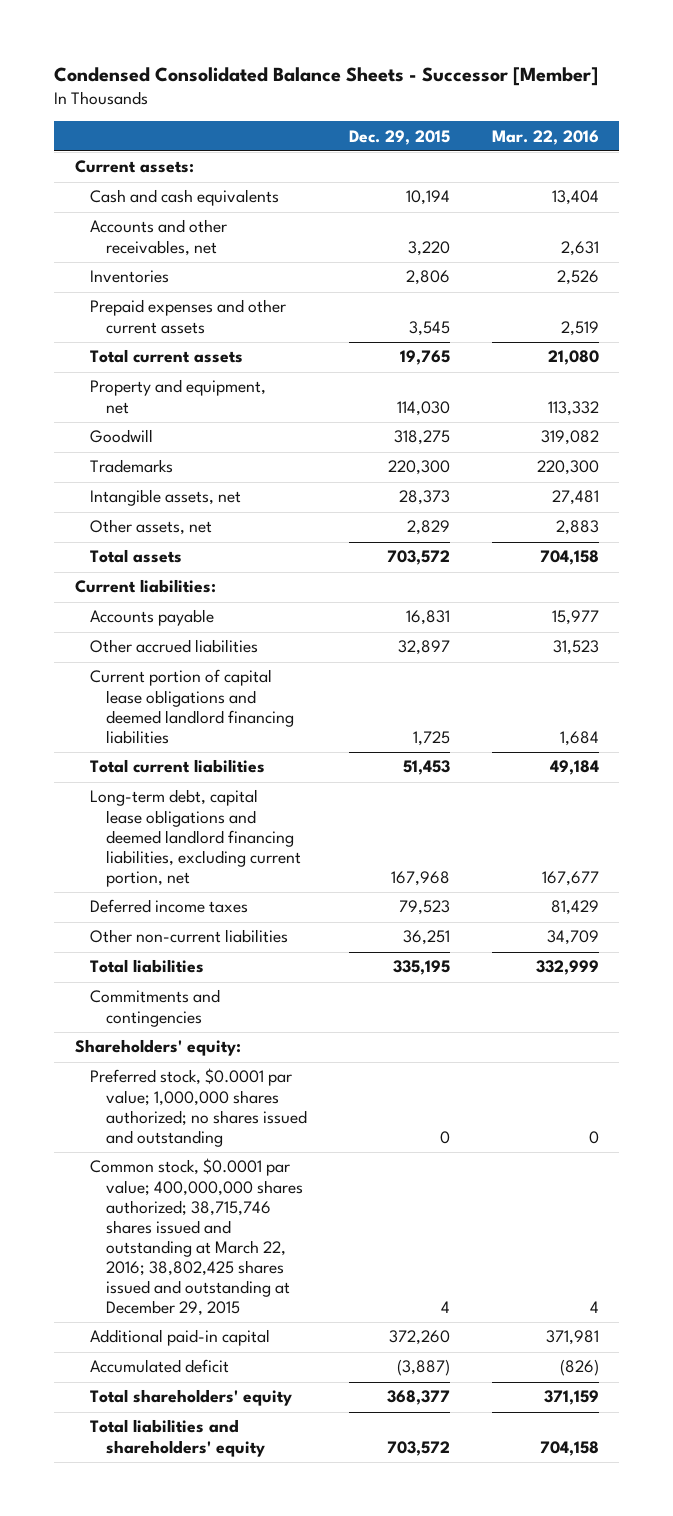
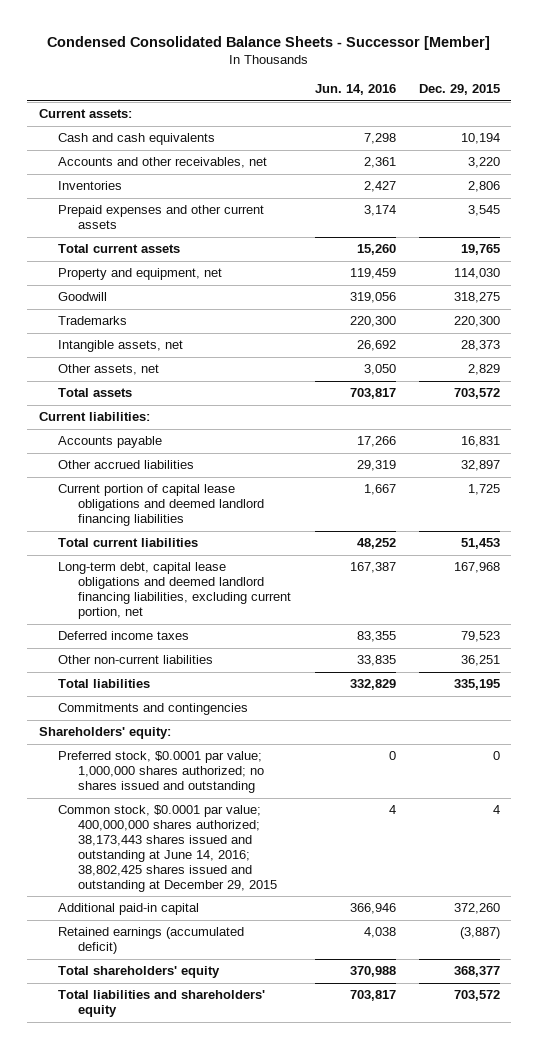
[491,129,599,145] Mar. 22, 2016 -> none
none -> [314,84,396,96] Jun. 14, 2016
[90,1158,304,1316] Common stock, $0.0001 par value; 400,000,000 shares authorized; 38,715,746 shares issued and outstanding at March 22, 2016; 38,802,425 shares issued and outstanding at December 29, 2015 -> [58,805,278,892] Common stock, $0.0001 par value; 400,000,000 shares authorized; 38,173,443 shares issued and outstanding at June 14, 2016; 38,802,425 shares issued and outstanding at December 29, 2015
[90,1359,230,1374] Accumulated deficit -> [58,927,245,955] Retained earnings (accumulated deficit)

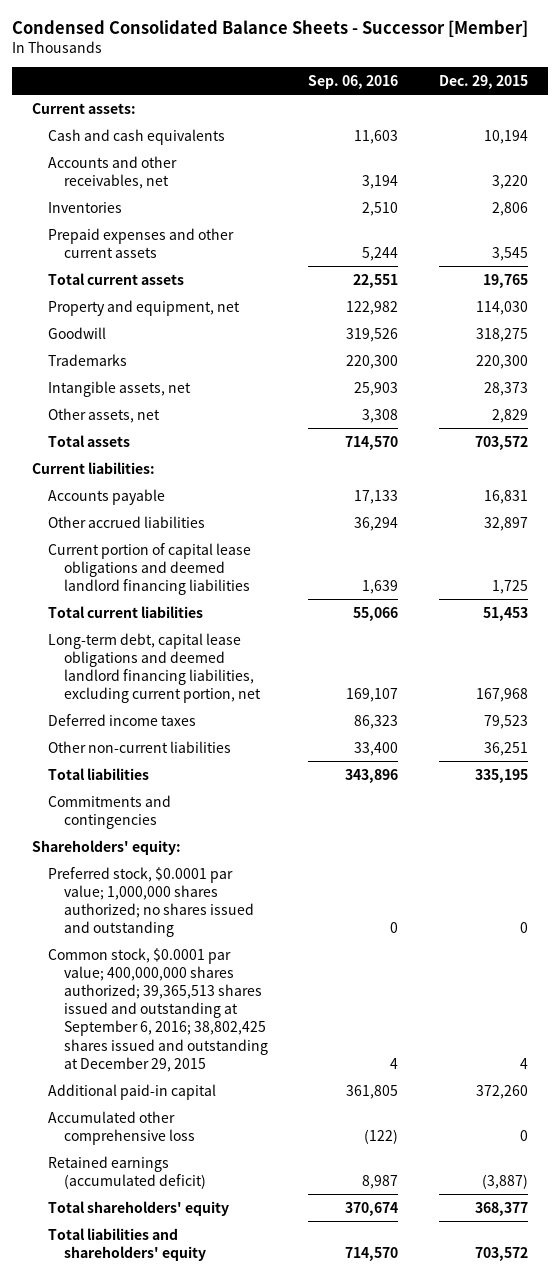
[314,84,396,96] Jun. 14, 2016 -> none
none -> [308,74,399,89] Sep. 06, 2016
[58,805,278,892] Common stock, $0.0001 par value; 400,000,000 shares authorized; 38,173,443 shares issued and outstanding at June 14, 2016; 38,802,425 shares issued and outstanding at December 29, 2015 -> [47,947,268,1072] Common stock, $0.0001 par value; 400,000,000 shares authorized; 39,365,513 shares issued and outstanding at September 6, 2016; 38,802,425 shares issued and outstanding at December 29, 2015
none -> [47,1110,195,1145] Accumulated other comprehensive loss

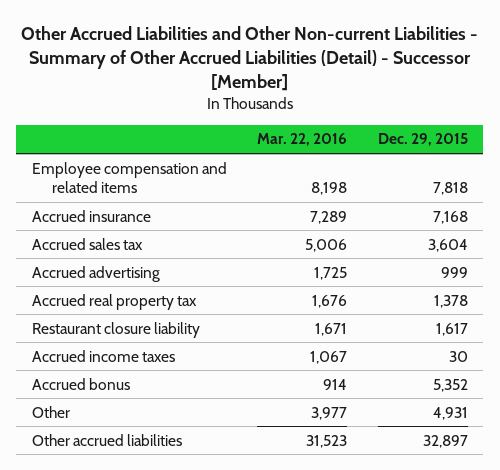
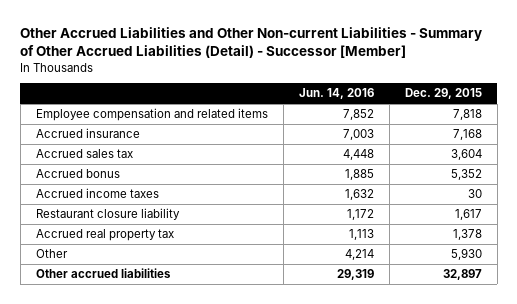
[257,133,348,147] Mar. 22, 2016 -> none
none -> [298,88,374,100] Jun. 14, 2016
[31,265,160,282] Accrued advertising -> none
[31,349,175,362] Accrued income taxes -> [35,188,159,199] Accrued income taxes
[31,321,200,338] Restaurant closure liability -> [35,208,180,221] Restaurant closure liability
[31,293,197,310] Accrued real property tax -> [35,229,174,242] Accrued real property tax
[432,406,468,420] 4,931 -> [450,248,482,261] 5,930

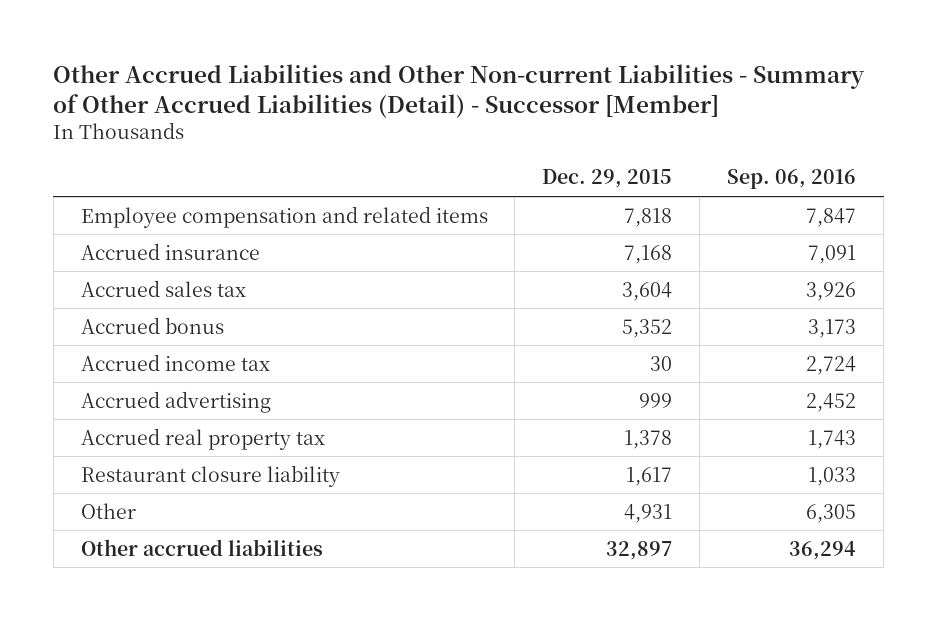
[298,88,374,100] Jun. 14, 2016 -> none
none -> [727,169,857,190] Sep. 06, 2016
[35,188,159,199] Accrued income taxes -> [80,353,270,371] Accrued income tax
none -> [80,390,271,413] Accrued advertising
[35,208,180,221] Restaurant closure liability -> [80,464,340,487] Restaurant closure liability
[450,248,482,261] 5,930 -> [624,503,673,523] 4,931

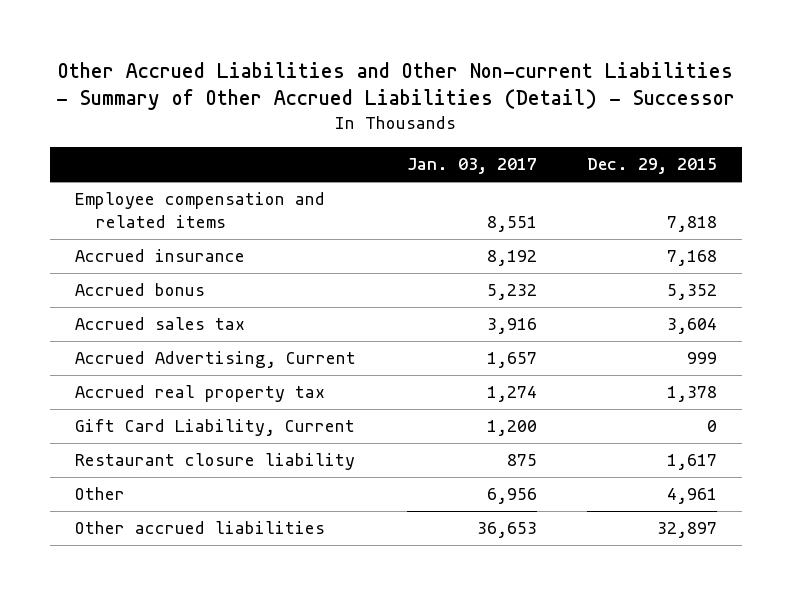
[53,64,866,119] Other Accrued Liabilities and Other Non-current Liabilities - Summary of Other Accrued Liabilities (Detail) - Successor [Member] -> [56,61,736,111] Other Accrued Liabilities and Other Non-current Liabilities - Summary of Other Accrued Liabilities (Detail) - Successor
[727,169,857,190] Sep. 06, 2016 -> none
none -> [406,158,537,175] Jan. 03, 2017
[80,353,270,371] Accrued income tax -> none
[80,279,246,297] Accrued sales tax -> [75,317,246,331] Accrued sales tax
[80,390,271,413] Accrued advertising -> [75,351,357,369] Accrued Advertising, Current
none -> [75,419,356,437] Gift Card Liability, Current
[624,503,673,523] 4,931 -> [667,488,718,505] 4,961

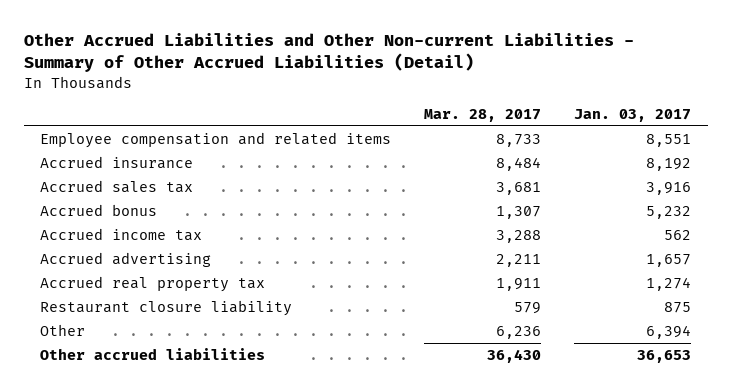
[56,61,736,111] Other Accrued Liabilities and Other Non-current Liabilities - Summary of Other Accrued Liabilities (Detail) - Successor -> [23,32,634,73] Other Accrued Liabilities and Other Non-current Liabilities - Summary of Other Accrued Liabilities (Detail)
[587,158,718,175] Dec. 29, 2015 -> none
none -> [424,109,542,123] Mar. 28, 2017
[75,283,206,297] Accrued bonus -> [40,203,158,216] Accrued bonus
none -> [40,227,203,241] Accrued income tax
[75,351,357,369] Accrued Advertising, Current -> [40,251,212,267] Accrued advertising
[75,419,356,437] Gift Card Liability, Current -> none
[486,488,537,505] 6,956 -> [646,324,692,339] 6,394

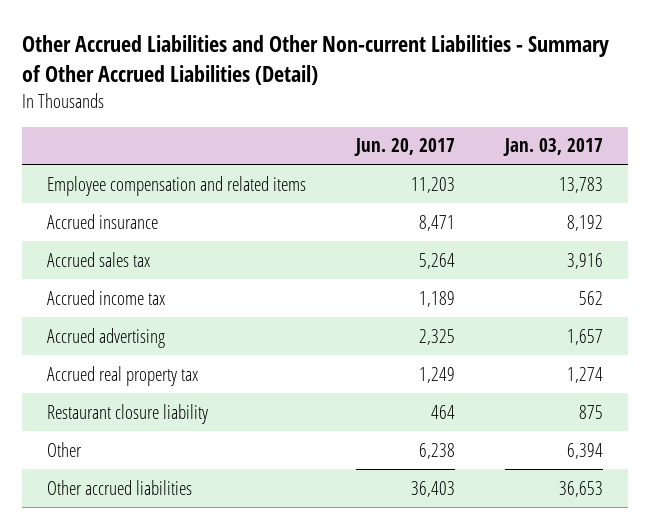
[424,109,542,123] Mar. 28, 2017 -> none
none -> [353,138,455,157] Jun. 20, 2017
[646,133,692,147] 8,551 -> [558,176,603,193] 13,783
[40,203,158,216] Accrued bonus -> none

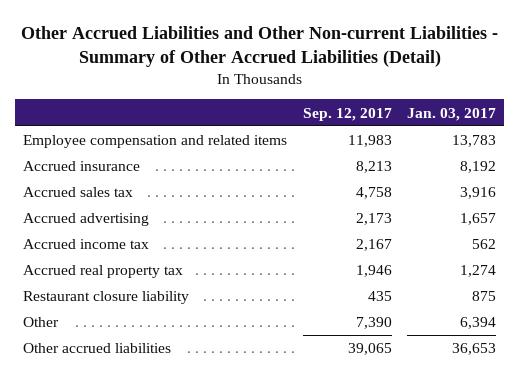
[353,138,455,157] Jun. 20, 2017 -> none
none -> [302,107,392,121] Sep. 12, 2017
[47,289,166,305] Accrued income tax -> [22,239,149,250] Accrued income tax

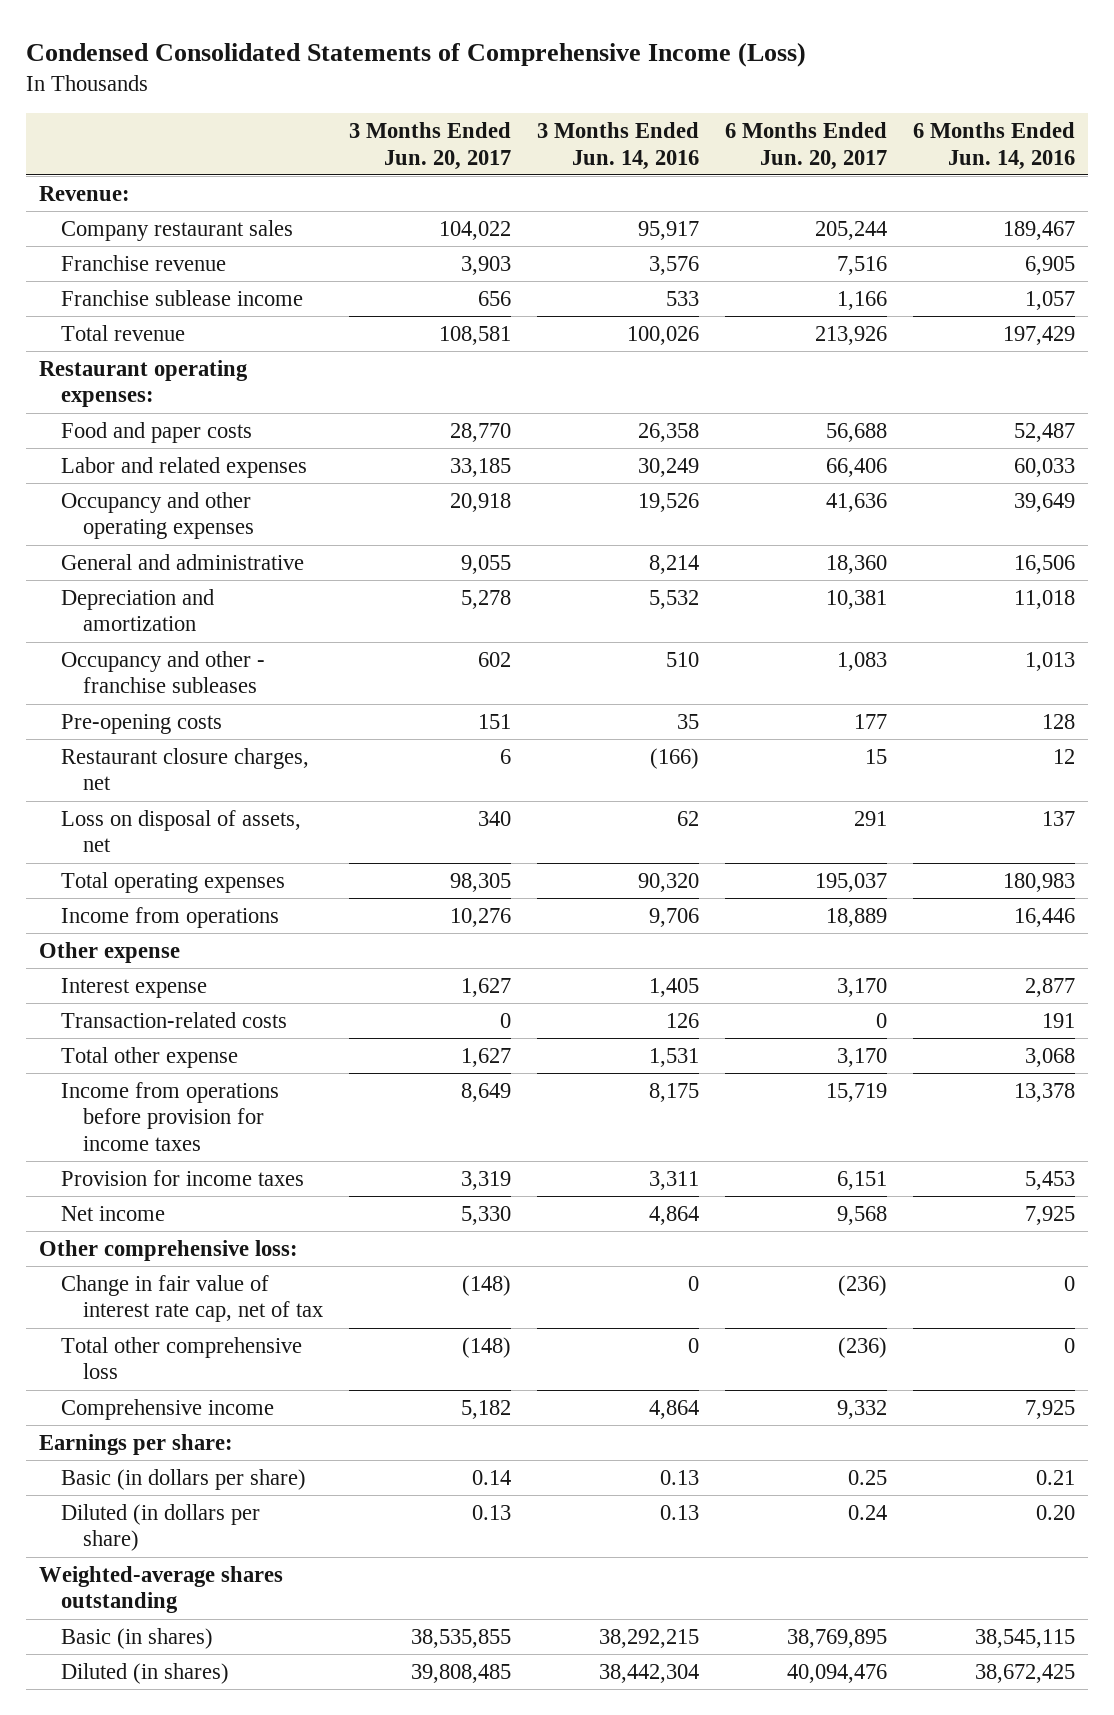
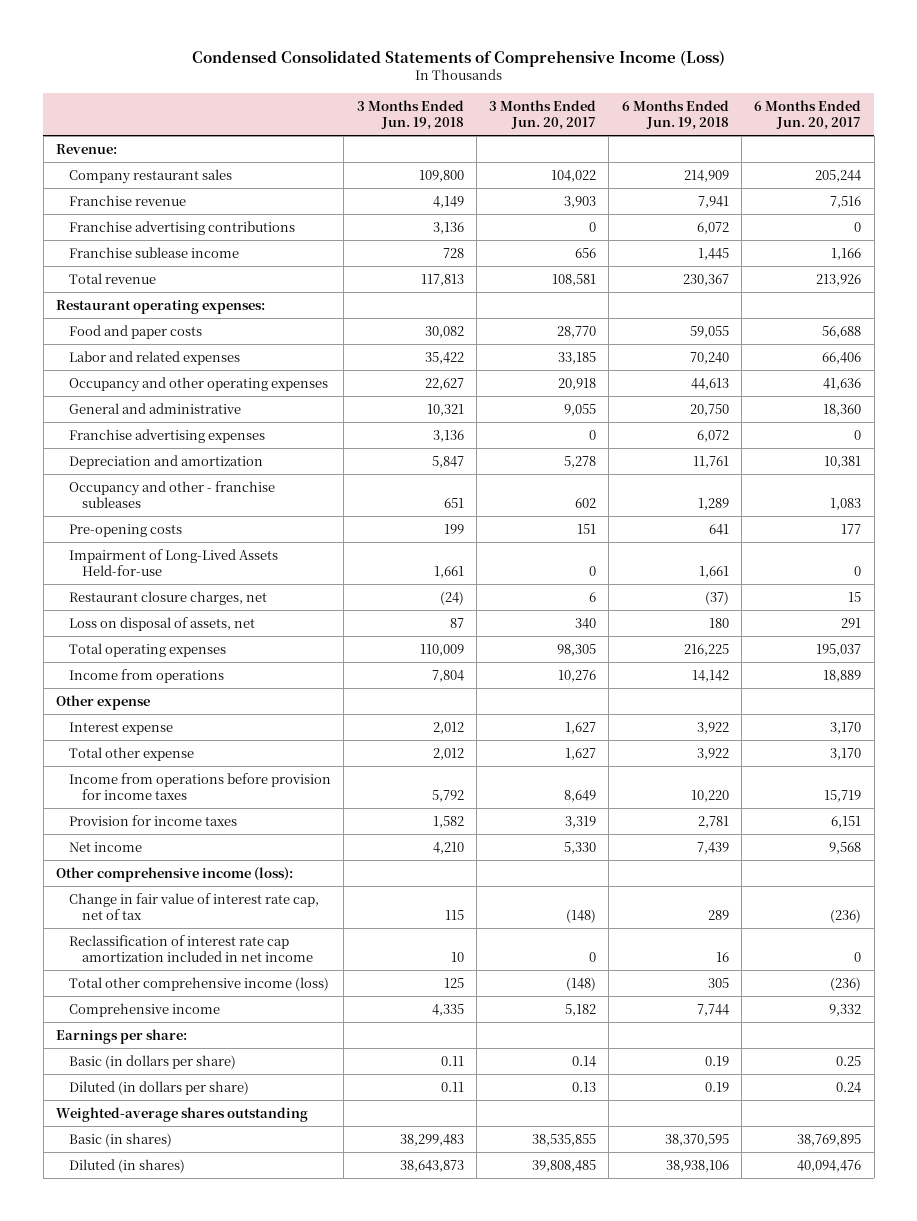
[537,121,700,170] 3 Months Ended Jun. 14, 2016 -> none
[913,121,1076,170] 6 Months Ended Jun. 14, 2016 -> none
none -> [356,99,464,131] 3 Months Ended Jun. 19, 2018
none -> [621,99,729,131] 6 Months Ended Jun. 19, 2018
none -> [69,220,296,235] Franchise advertising contributions
none -> [69,428,266,443] Franchise advertising expenses
none -> [69,548,279,576] Impairment of Long-Lived Assets Held-for-use
[60,1011,287,1028] Transaction-related costs -> none
[38,1239,298,1261] Other comprehensive loss: -> [55,866,293,882] Other comprehensive income (loss):
none -> [69,934,314,962] Reclassification of interest rate cap amortization included in net income
[60,1336,302,1380] Total other comprehensive loss -> [69,976,330,991] Total other comprehensive income (loss)

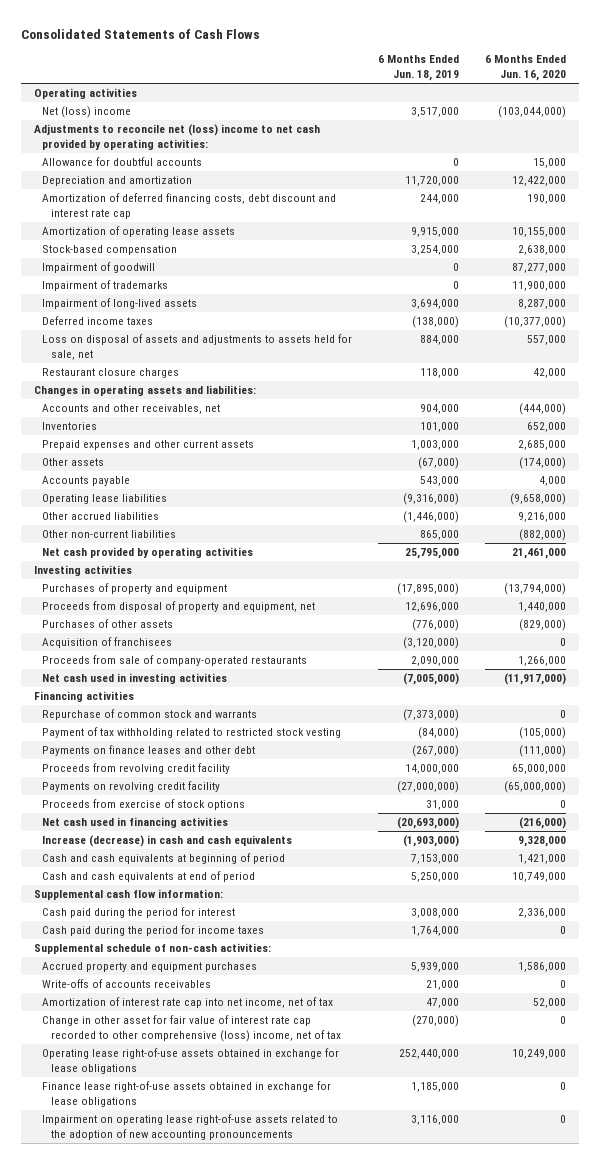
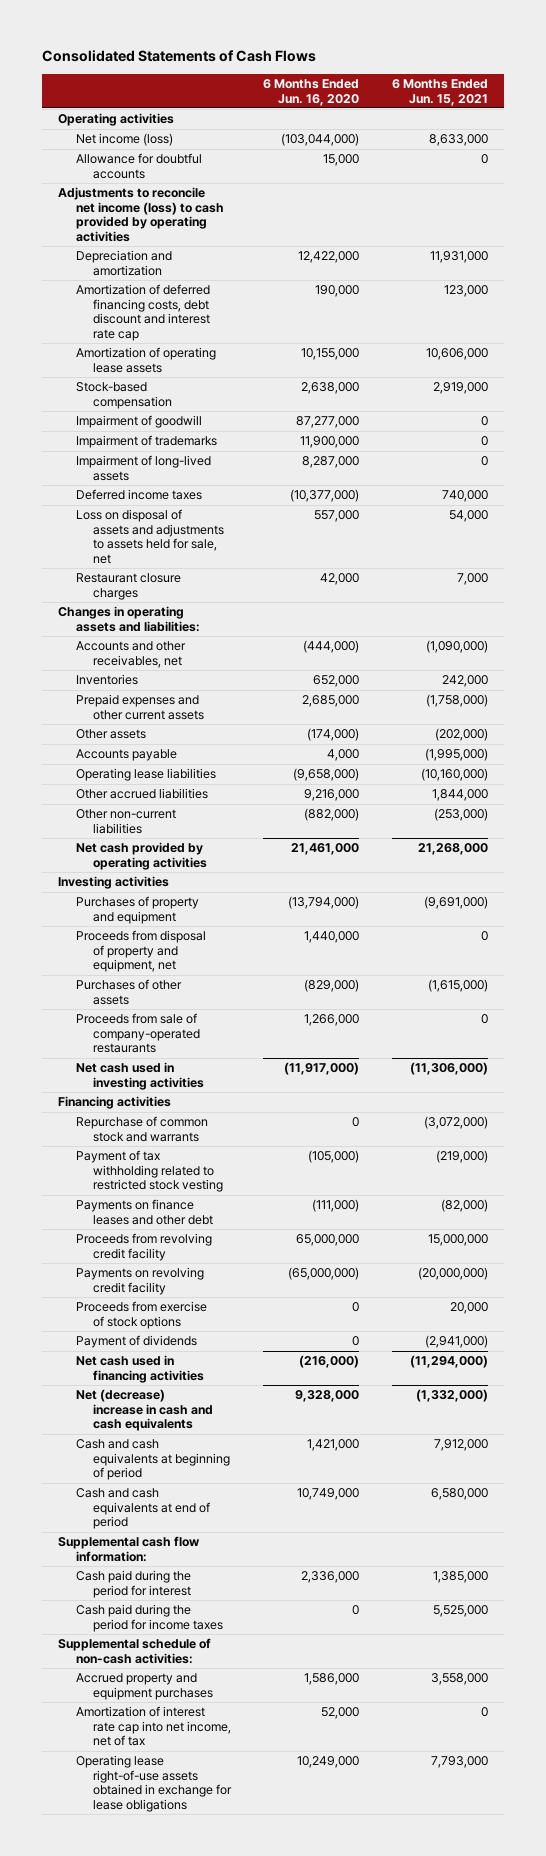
[377,55,459,82] 6 Months Ended Jun. 18, 2019 -> none
none -> [391,79,488,106] 6 Months Ended Jun. 15, 2021
[33,124,320,151] Adjustments to reconcile net (loss) income to net cash provided by operating activities: -> none
[42,106,132,119] Net (loss) income -> [75,133,173,147] Net income (loss)
none -> [58,187,224,242] Adjustments to reconcile net income (loss) to cash provided by operating activities
[42,637,173,649] Acquisition of franchisees -> none
none -> [75,1335,197,1349] Payment of dividends
[42,835,293,848] Increase (decrease) in cash and cash equivalents -> [75,1389,213,1432] Net (decrease) increase in cash and cash equivalents
[42,979,212,989] Write-offs of accounts receivables -> none
[42,1015,341,1043] Change in other asset for fair value of interest rate cap recorded to other comprehensive (loss) income, net of tax -> none
[42,1081,332,1108] Finance lease right-of-use assets obtained in exchange for lease obligations -> none
[42,1114,339,1141] Impairment on operating lease right-of-use assets related to the adoption of new accounting pronouncements -> none

